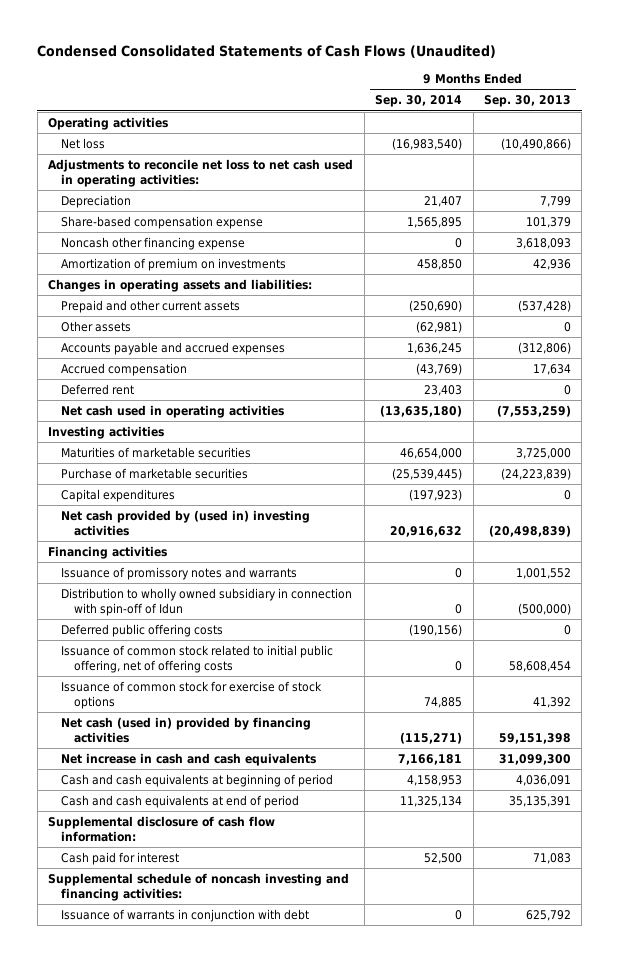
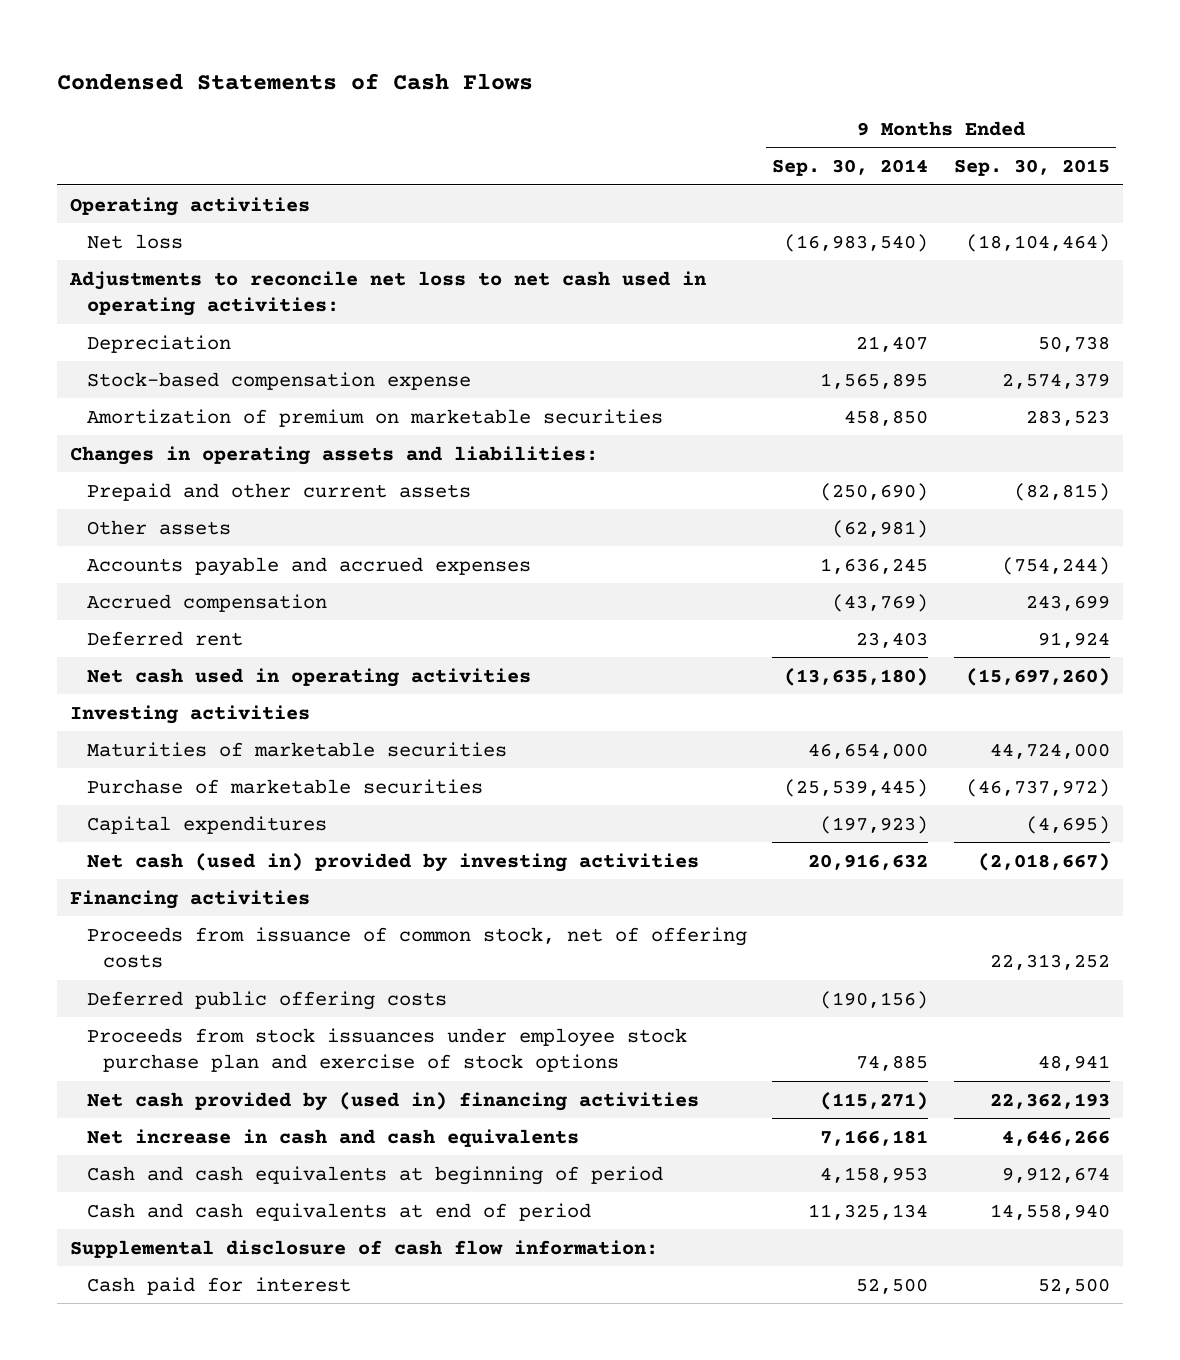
[37,44,497,58] Condensed Consolidated Statements of Cash Flows (Unaudited) -> [57,73,534,91] Condensed Statements of Cash Flows
[483,95,571,108] Sep. 30, 2013 -> none
none -> [953,159,1110,177] Sep. 30, 2015
[60,237,245,251] Noncash other financing expense -> none
[60,216,263,230] Share-based compensation expense -> [86,371,471,390] Stock-based compensation expense
[60,258,286,272] Amortization of premium on investments -> [86,408,663,427] Amortization of premium on marketable securities
[60,510,310,536] Net cash provided by (used in) investing activities -> [86,852,699,872] Net cash (used in) provided by investing activities
[60,567,297,581] Issuance of promissory notes and warrants -> none
[60,588,352,616] Distribution to wholly owned subsidiary in connection with spin-off of Idun -> none
none -> [86,926,747,969] Proceeds from issuance of common stock, net of offering costs
[60,645,333,673] Issuance of common stock related to initial public offering, net of offering costs -> none
[60,681,322,709] Issuance of common stock for exercise of stock options -> [86,1027,687,1073] Proceeds from stock issuances under employee stock purchase plan and exercise of stock options
[60,717,311,743] Net cash (used in) provided by financing activities -> [86,1091,699,1111] Net cash provided by (used in) financing activities
[48,873,350,901] Supplemental schedule of noncash investing and financing activities: -> none
[60,909,309,923] Issuance of warrants in conjunction with debt -> none

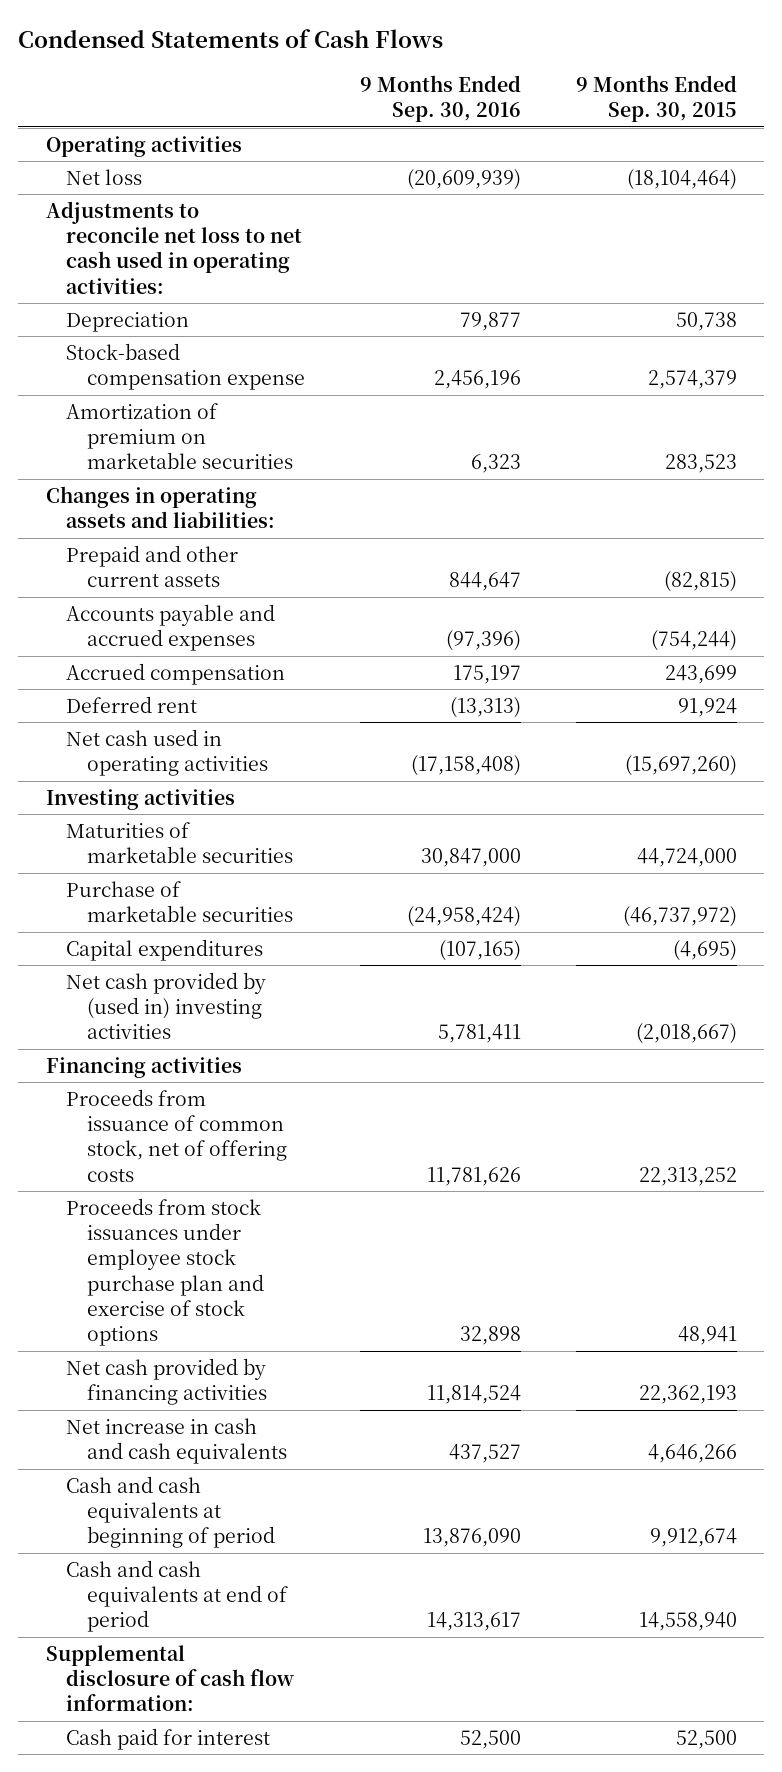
[772,159,929,177] Sep. 30, 2014 -> none
none -> [360,74,522,122] 9 Months Ended Sep. 30, 2016
[86,519,231,535] Other assets -> none
[86,852,699,872] Net cash (used in) provided by investing activities -> [66,971,267,1040] Net cash provided by (used in) investing activities
[86,990,447,1010] Deferred public offering costs -> none
[86,1091,699,1111] Net cash provided by (used in) financing activities -> [66,1357,268,1406] Net cash provided by financing activities

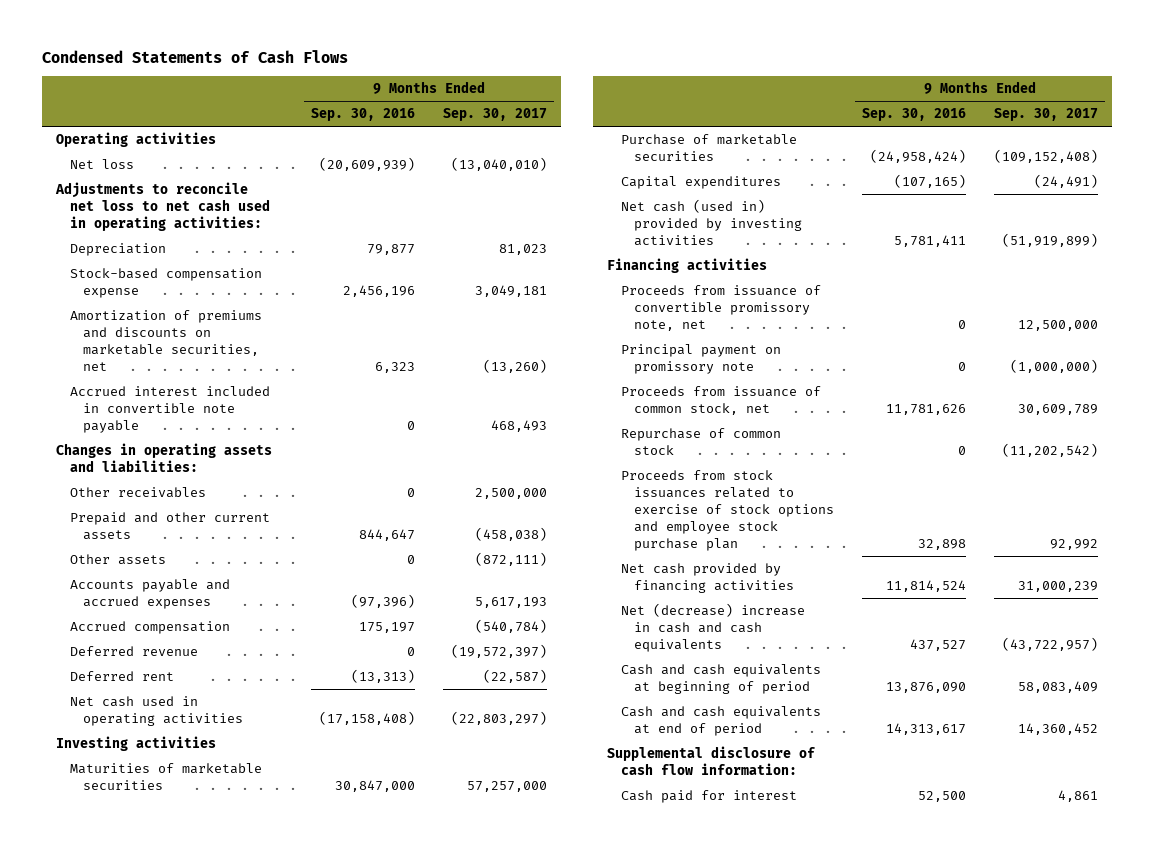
[575,74,737,122] 9 Months Ended Sep. 30, 2015 -> none
none -> [442,108,547,122] Sep. 30, 2017
[66,402,294,470] Amortization of premium on marketable securities -> [69,310,262,371] Amortization of premiums and discounts on marketable securities, net
none -> [69,386,270,433] Accrued interest included in convertible note payable
none -> [69,487,206,499] Other receivables
none -> [69,554,166,566] Other assets
none -> [69,646,198,657] Deferred revenue
[66,971,267,1040] Net cash provided by (used in) investing activities -> [620,199,803,246] Net cash (used in) provided by investing activities
none -> [620,285,821,331] Proceeds from issuance of convertible promissory note, net
none -> [620,344,781,375] Principal payment on promissory note
[66,1088,288,1182] Proceeds from issuance of common stock, net of offering costs -> [620,386,821,416] Proceeds from issuance of common stock, net
none -> [620,428,781,456] Repurchase of common stock
[66,1197,265,1346] Proceeds from stock issuances under employee stock purchase plan and exercise of stock options -> [620,470,835,551] Proceeds from stock issuances related to exercise of stock options and employee stock purchase plan
[66,1417,288,1465] Net increase in cash and cash equivalents -> [620,603,805,652] Net (decrease) increase in cash and cash equivalents

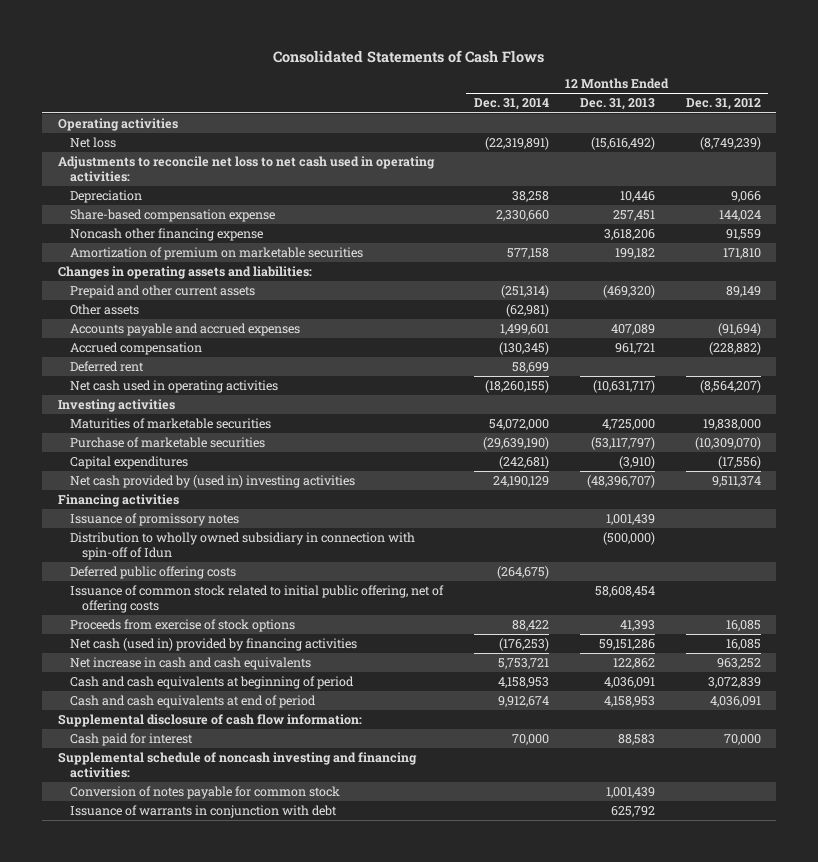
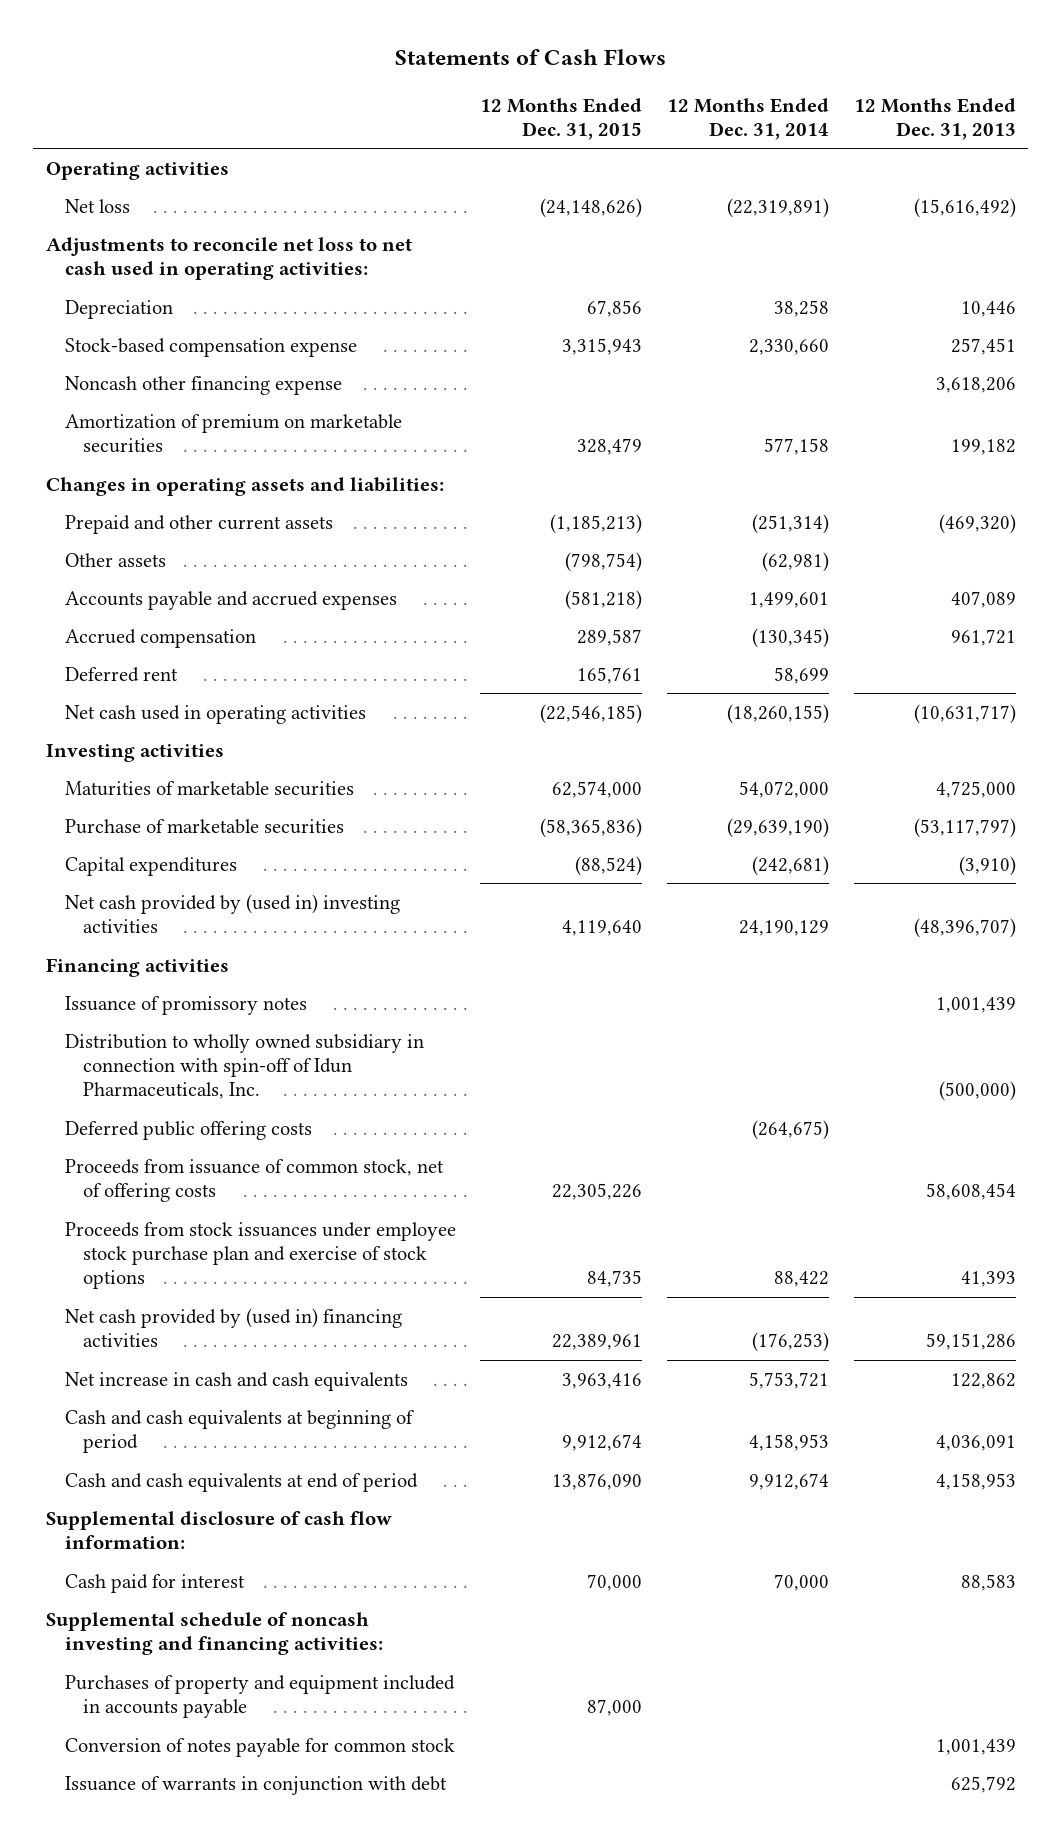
[273,49,545,63] Consolidated Statements of Cash Flows -> [394,49,666,66] Statements of Cash Flows
[685,98,761,111] Dec. 31, 2012 -> none
none -> [480,97,643,140] 12 Months Ended Dec. 31, 2015
[69,209,275,223] Share-based compensation expense -> [64,337,357,357] Stock-based compensation expense
[69,532,415,561] Distribution to wholly owned subsidiary in connection with spin-off of Idun -> [64,1033,424,1099] Distribution to wholly owned subsidiary in connection with spin-off of Idun Pharmaceuticals, Inc.
[69,585,444,614] Issuance of common stock related to initial public offering, net of offering costs -> [64,1158,444,1202] Proceeds from issuance of common stock, net of offering costs
[69,619,295,633] Proceeds from exercise of stock options -> [64,1221,456,1289] Proceeds from stock issuances under employee stock purchase plan and exercise of stock options
[69,638,357,652] Net cash (used in) provided by financing activities -> [64,1307,402,1347] Net cash provided by (used in) financing activities
none -> [64,1674,455,1718] Purchases of property and equipment included in accounts payable

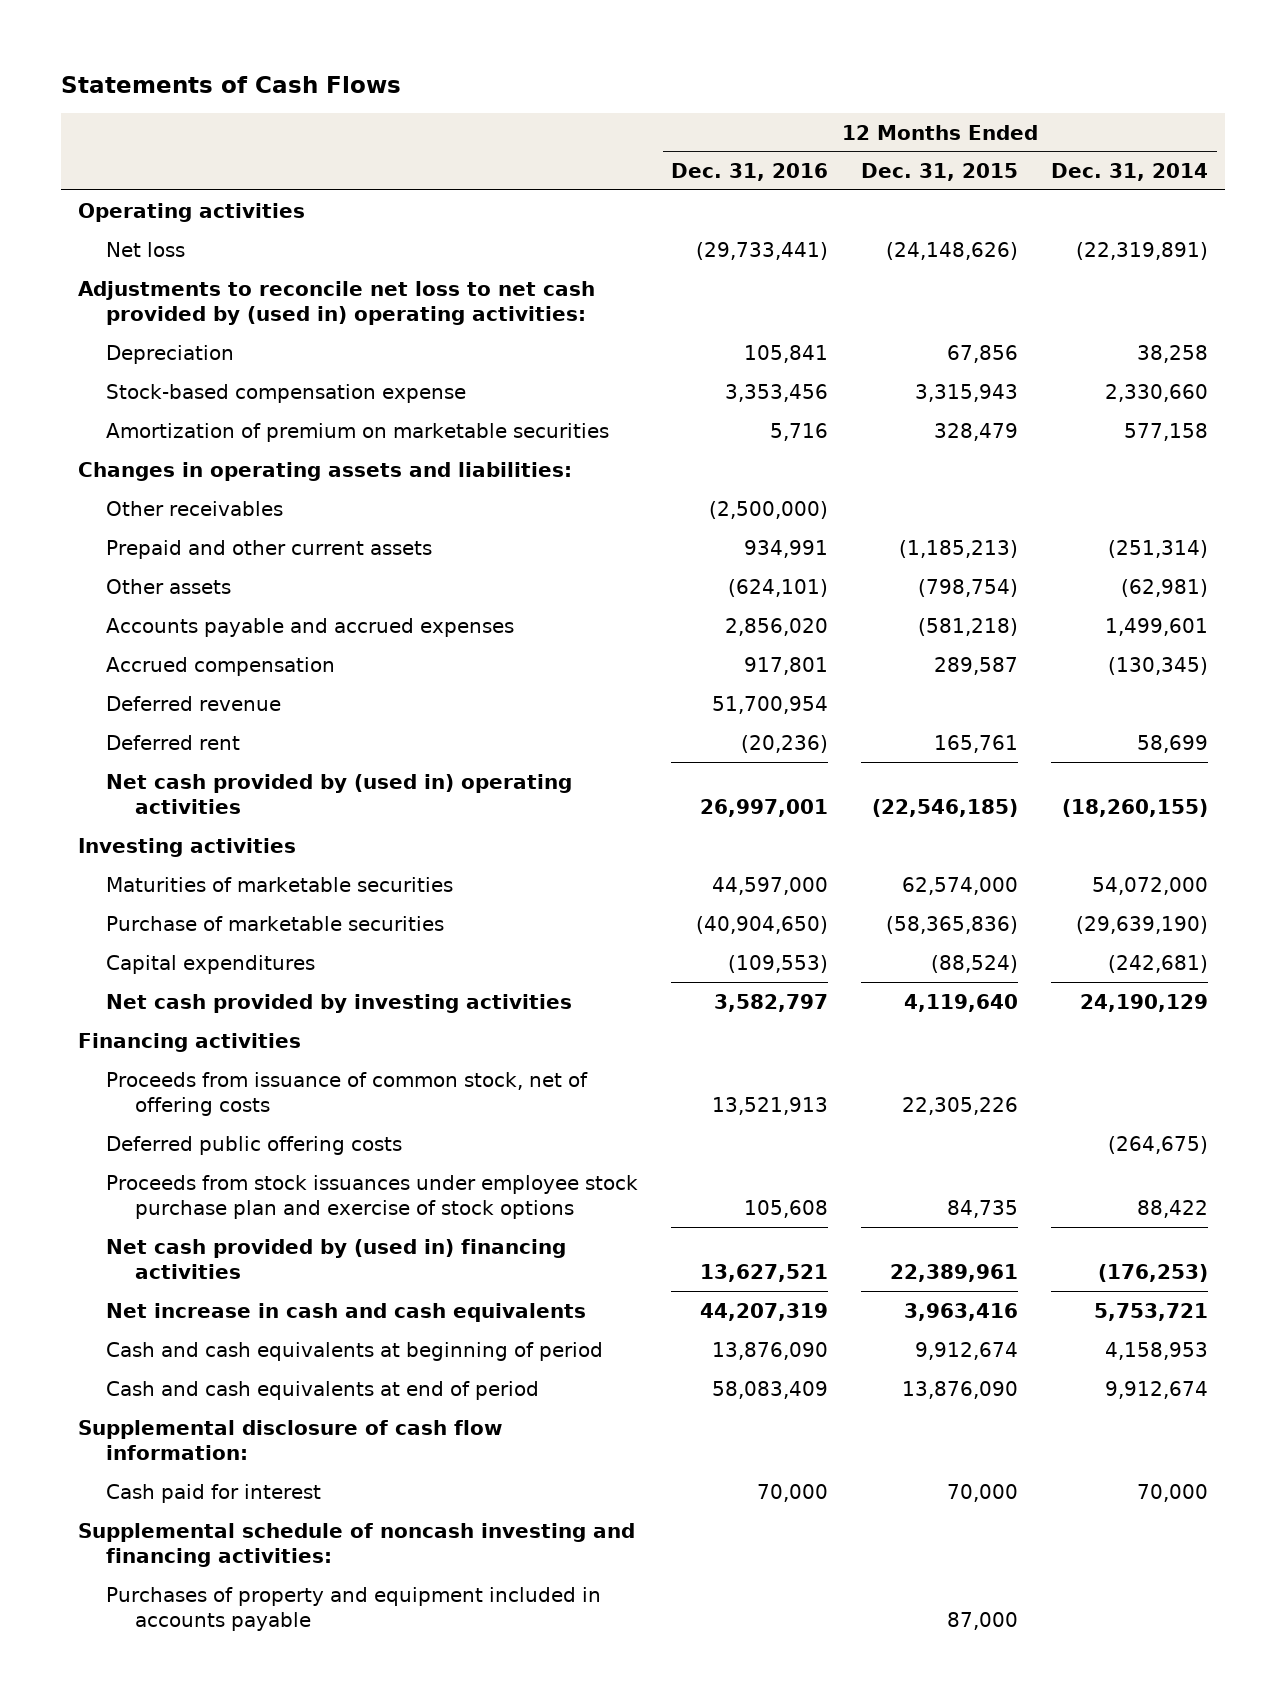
[854,97,1017,140] 12 Months Ended Dec. 31, 2013 -> none
none -> [671,163,829,182] Dec. 31, 2016
[45,236,412,280] Adjustments to reconcile net loss to net cash used in operating activities: -> [77,280,595,325] Adjustments to reconcile net loss to net cash provided by (used in) operating activities:
[64,375,342,395] Noncash other financing expense -> none
none -> [106,500,284,516] Other receivables
none -> [106,695,282,711] Deferred revenue
[64,704,366,724] Net cash used in operating activities -> [106,773,573,814] Net cash provided by (used in) operating activities
[64,893,400,933] Net cash provided by (used in) investing activities -> [106,993,573,1013] Net cash provided by investing activities
[64,995,307,1015] Issuance of promissory notes -> none
[64,1033,424,1099] Distribution to wholly owned subsidiary in connection with spin-off of Idun Pharmaceuticals, Inc. -> none
[64,1120,312,1140] Deferred public offering costs -> [106,1135,403,1155] Deferred public offering costs
[64,1737,455,1757] Conversion of notes payable for common stock -> none
[64,1775,447,1795] Issuance of warrants in conjunction with debt -> none

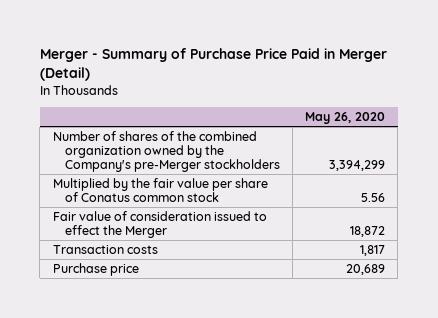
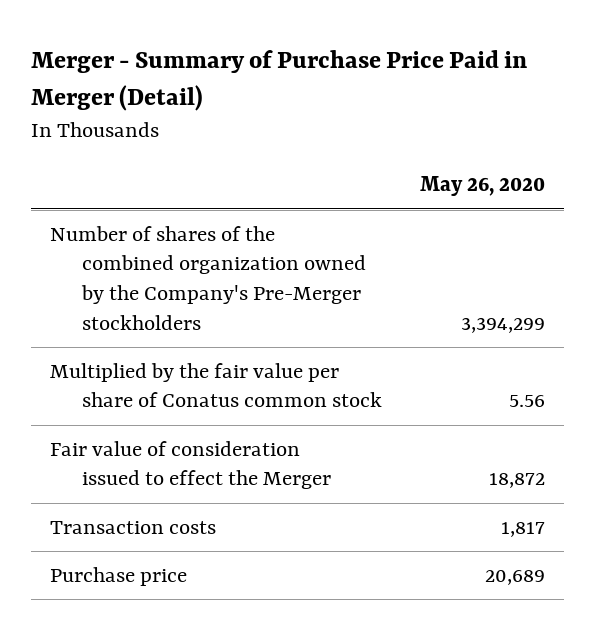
[52,130,280,173] Number of shares of the combined organization owned by the Company's pre-Merger stockholders -> [50,225,366,330] Number of shares of the combined organization owned by the Company's Pre-Merger stockholders

